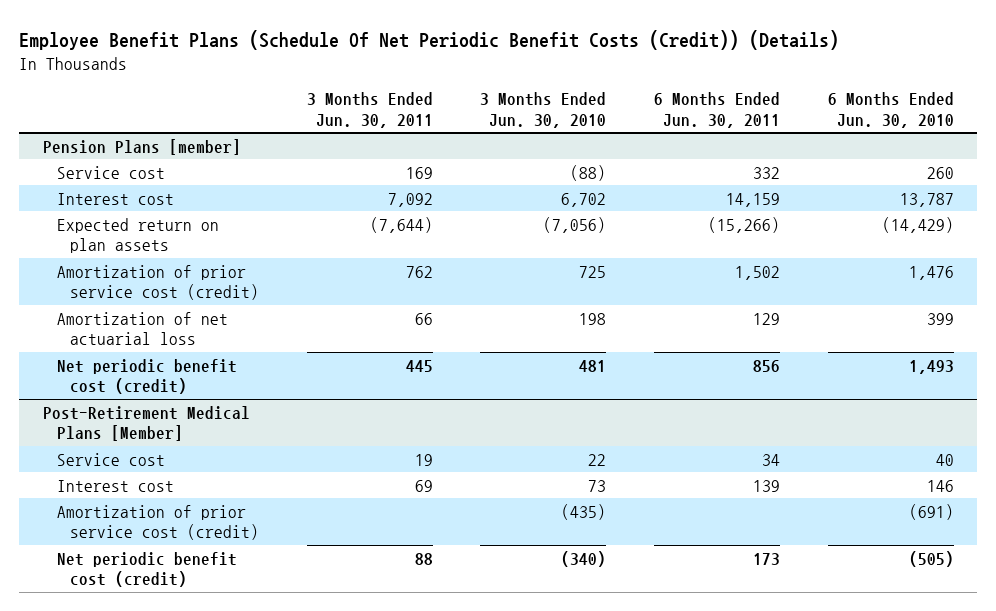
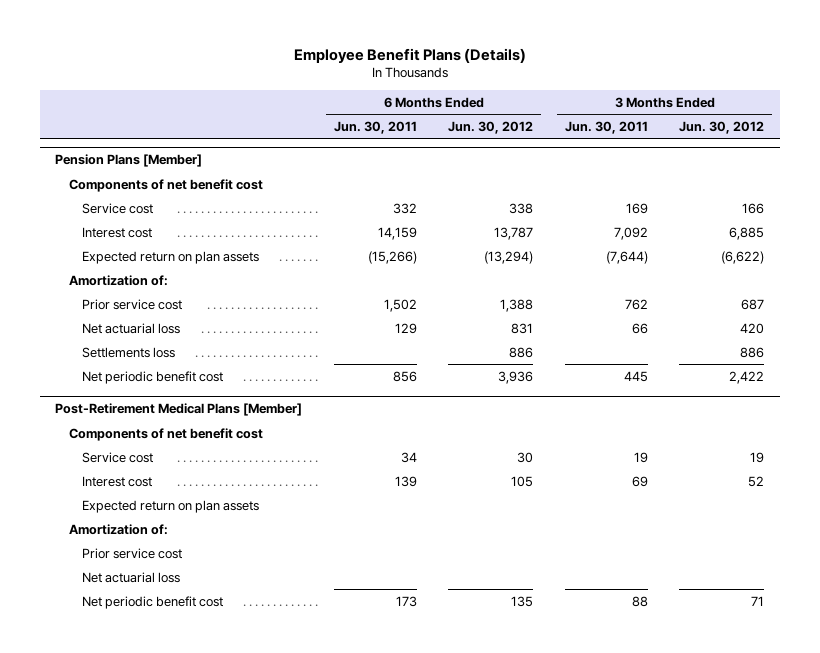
[18,29,839,50] Employee Benefit Plans (Schedule Of Net Periodic Benefit Costs (Credit)) (Details) -> [293,47,526,63] Employee Benefit Plans (Details)
[480,92,607,128] 3 Months Ended Jun. 30, 2010 -> none
[827,92,954,128] 6 Months Ended Jun. 30, 2010 -> none
none -> [448,120,534,134] Jun. 30, 2012
none -> [679,120,765,134] Jun. 30, 2012
[42,138,241,155] Pension Plans [member] -> [55,154,203,168] Pension Plans [Member]
none -> [68,178,263,192] Components of net benefit cost
none -> [68,274,168,286] Amortization of:
[56,264,260,300] Amortization of prior service cost (credit) -> [82,298,183,310] Prior service cost
[56,311,228,345] Amortization of net actuarial loss -> [82,322,181,334] Net actuarial loss
none -> [82,346,176,358] Settlements loss
[56,358,237,394] Net periodic benefit cost (credit) -> [82,370,224,384] Net periodic benefit cost
none -> [68,427,263,441] Components of net benefit cost
none -> [82,499,260,513] Expected return on plan assets
none -> [68,523,168,535] Amortization of:
[56,504,260,540] Amortization of prior service cost (credit) -> [82,547,183,559] Prior service cost
none -> [82,571,181,583] Net actuarial loss
[56,551,237,587] Net periodic benefit cost (credit) -> [82,595,224,609] Net periodic benefit cost

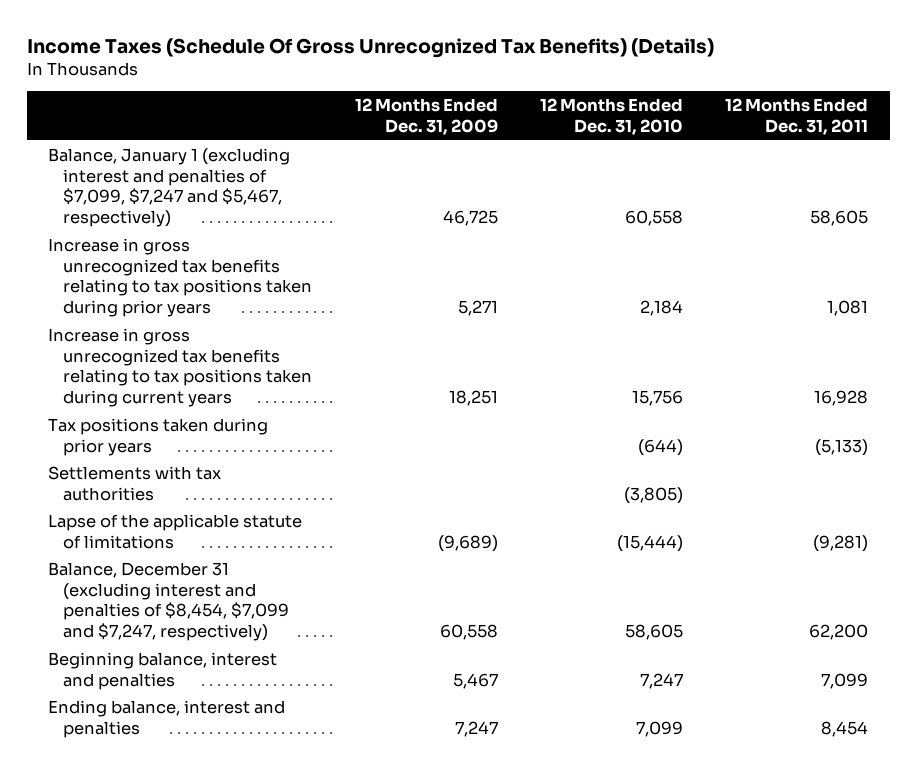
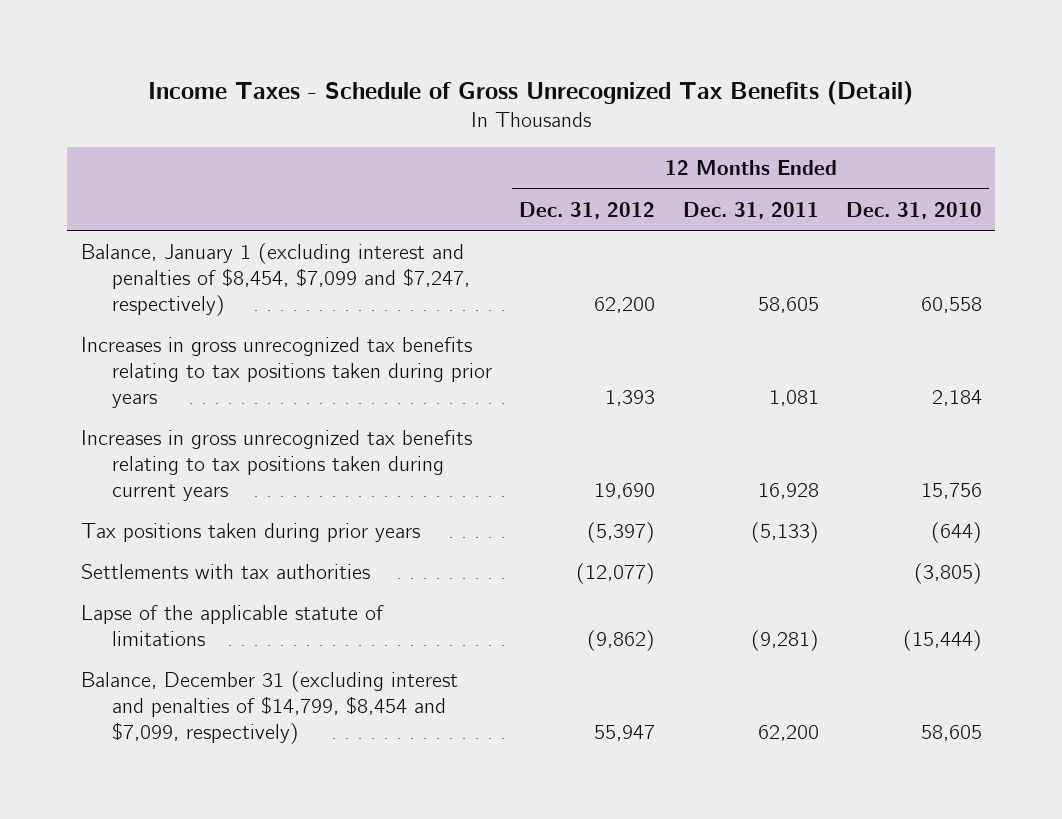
[27,37,715,58] Income Taxes (Schedule Of Gross Unrecognized Tax Benefits) (Details) -> [148,81,914,106] Income Taxes - Schedule of Gross Unrecognized Tax Benefits (Detail)
[354,98,498,135] 12 Months Ended Dec. 31, 2009 -> none
none -> [519,201,656,219] Dec. 31, 2012
[48,147,291,227] Balance, January 1 (excluding interest and penalties of $7,099, $7,247 and $5,467, respectively) -> [80,242,471,316] Balance, January 1 (excluding interest and penalties of $8,454, $7,099 and $7,247, respectively)
[48,237,313,317] Increase in gross unrecognized tax benefits relating to tax positions taken during prior years -> [80,336,493,408] Increases in gross unrecognized tax benefits relating to tax positions taken during prior years
[48,327,313,407] Increase in gross unrecognized tax benefits relating to tax positions taken during current years -> [80,429,472,501] Increases in gross unrecognized tax benefits relating to tax positions taken during current years
[48,651,278,690] Beginning balance, interest and penalties -> none
[48,699,286,738] Ending balance, interest and penalties -> none
[48,561,290,641] Balance, December 31 (excluding interest and penalties of $8,454, $7,099 and $7,247, respectively) -> [80,670,458,744] Balance, December 31 (excluding interest and penalties of $14,799, $8,454 and $7,099, respectively)

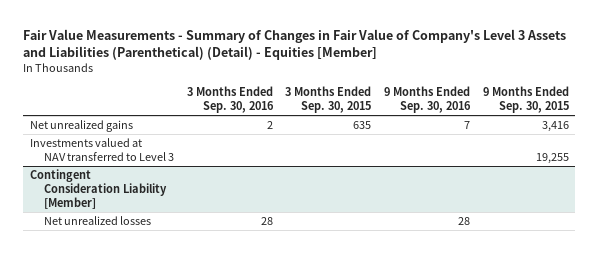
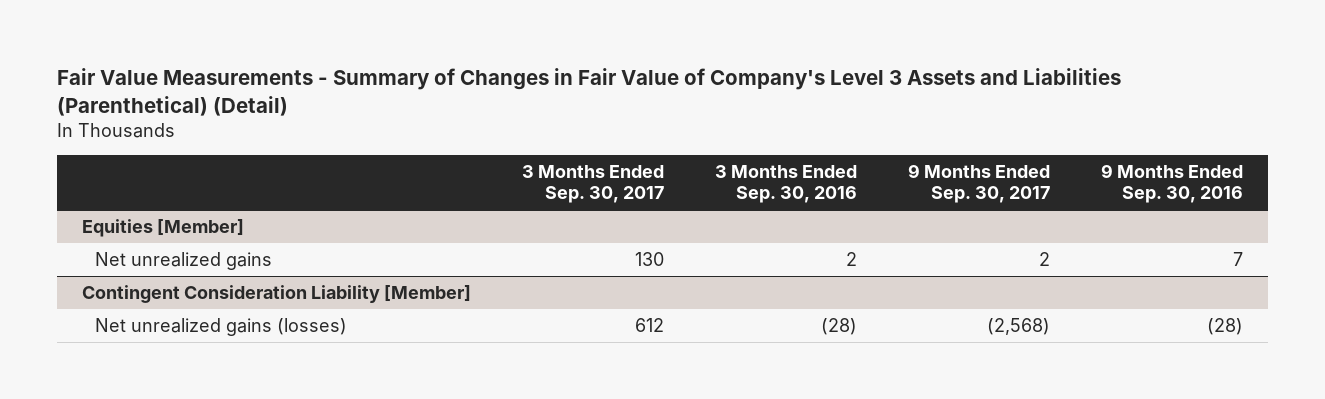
[23,29,567,61] Fair Value Measurements - Summary of Changes in Fair Value of Company's Level 3 Assets and Liabilities (Parenthetical) (Detail) - Equities [Member] -> [56,67,1121,116] Fair Value Measurements - Summary of Changes in Fair Value of Company's Level 3 Assets and Liabilities (Parenthetical) (Detail)
[285,86,372,114] 3 Months Ended Sep. 30, 2015 -> none
[482,86,569,114] 9 Months Ended Sep. 30, 2015 -> none
none -> [522,165,665,204] 3 Months Ended Sep. 30, 2017
none -> [907,164,1050,204] 9 Months Ended Sep. 30, 2017
none -> [82,219,245,238] Equities [Member]
[29,137,175,161] Investments valued at NAV transferred to Level 3 -> none
[44,215,152,225] Net unrealized losses -> [95,318,348,337] Net unrealized gains (losses)
[260,216,273,225] 28 -> [821,318,858,336] (28)
[458,216,471,225] 28 -> [1206,318,1243,336] (28)

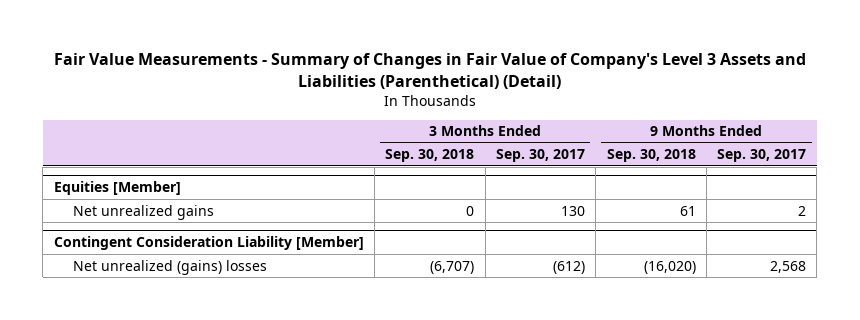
[715,165,858,204] 3 Months Ended Sep. 30, 2016 -> none
[1100,164,1243,204] 9 Months Ended Sep. 30, 2016 -> none
none -> [385,149,475,163] Sep. 30, 2018
none -> [606,149,696,163] Sep. 30, 2018
[95,318,348,337] Net unrealized gains (losses) -> [72,259,267,275] Net unrealized (gains) losses
[635,318,665,333] 612 -> [552,260,585,274] (612)
[986,318,1050,336] (2,568) -> [770,260,807,273] 2,568

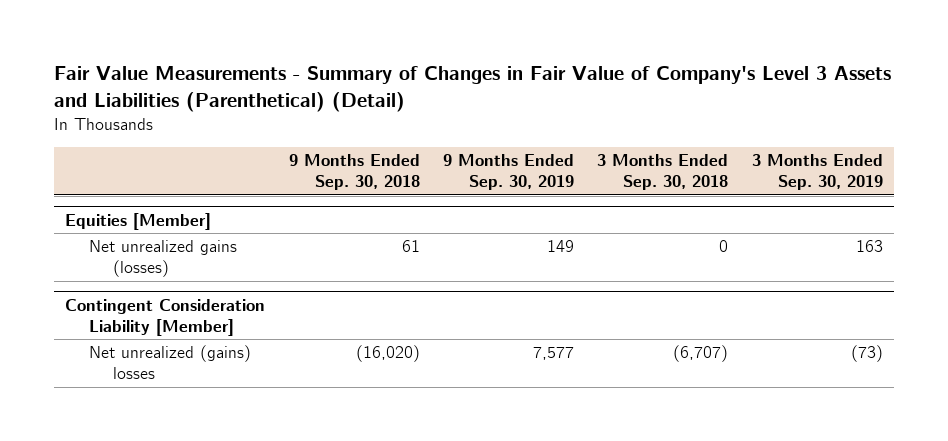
[495,149,585,163] Sep. 30, 2017 -> none
[717,149,807,163] Sep. 30, 2017 -> none
none -> [442,154,574,191] 9 Months Ended Sep. 30, 2019
none -> [751,154,883,191] 3 Months Ended Sep. 30, 2019
[72,204,214,220] Net unrealized gains -> [89,240,238,278] Net unrealized gains (losses)

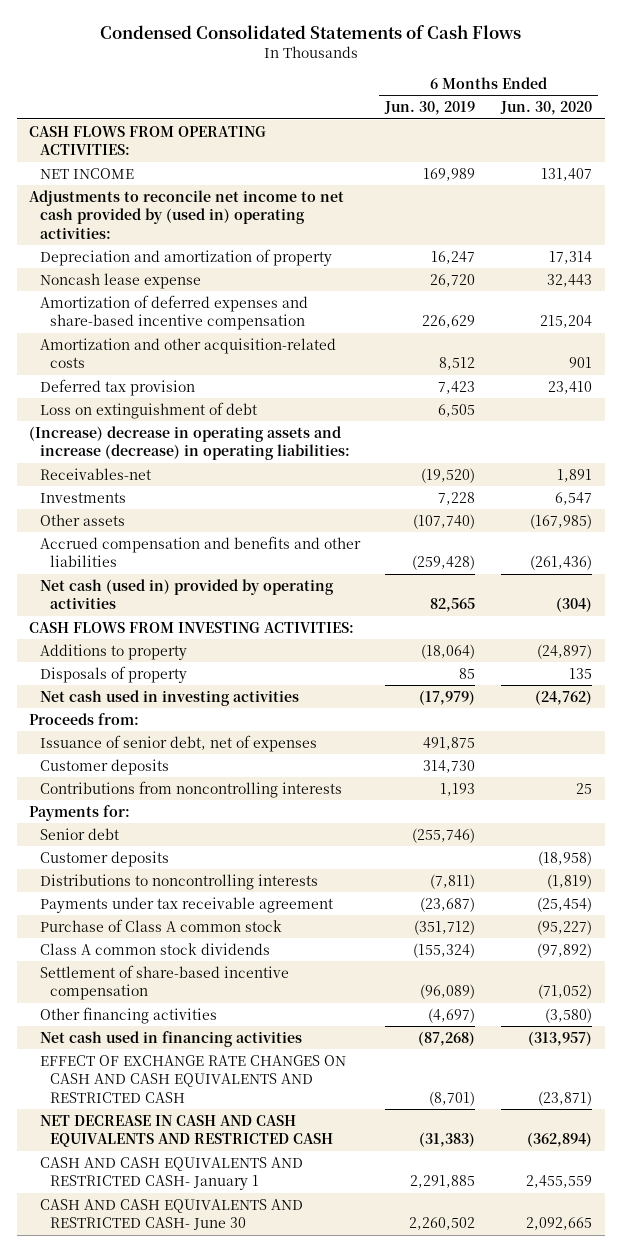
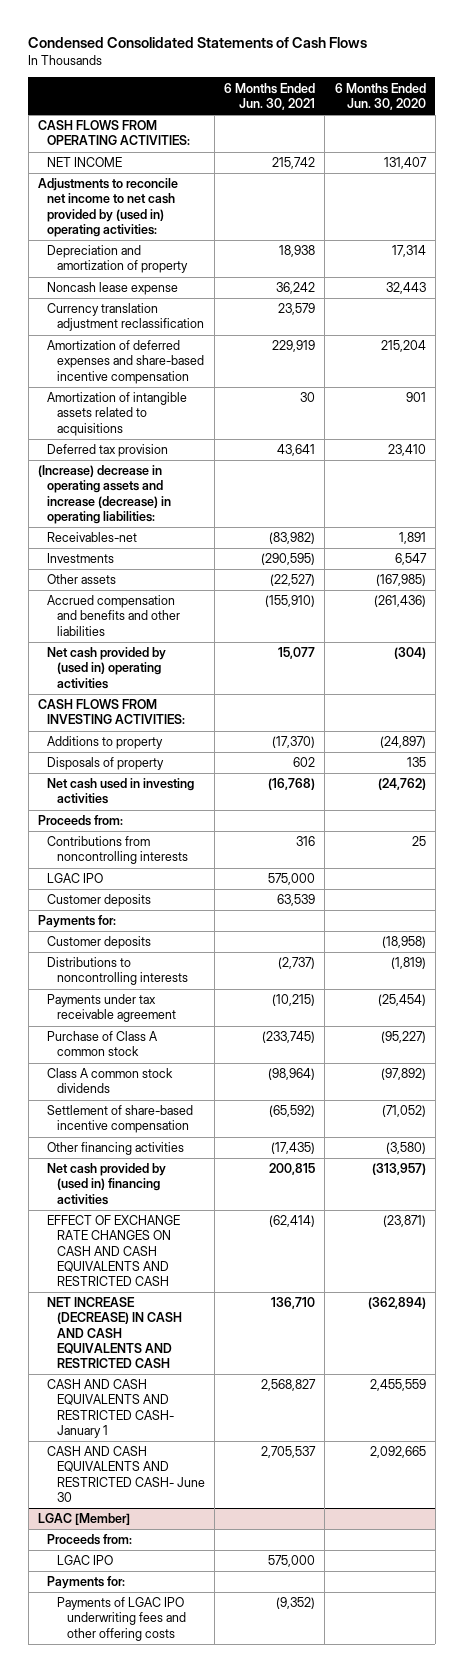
[384,101,476,116] Jun. 30, 2019 -> none
none -> [224,82,316,110] 6 Months Ended Jun. 30, 2021
none -> [47,303,205,332] Currency translation adjustment reclassification
[39,337,336,369] Amortization and other acquisition-related costs -> none
none -> [47,392,188,436] Amortization of intangible assets related to acquisitions
[39,401,257,419] Loss on extinguishment of debt -> none
[39,578,334,610] Net cash (used in) provided by operating activities -> [47,647,167,689] Net cash provided by (used in) operating activities
[39,734,317,752] Issuance of senior debt, net of expenses -> none
none -> [47,873,104,884] LGAC IPO
[39,758,169,775] Customer deposits -> [47,894,152,908] Customer deposits
[39,827,119,840] Senior debt -> none
[39,1030,302,1047] Net cash used in financing activities -> [47,1163,167,1205] Net cash provided by (used in) financing activities
[39,1114,334,1148] NET DECREASE IN CASH AND CASH EQUIVALENTS AND RESTRICTED CASH -> [47,1297,183,1368] NET INCREASE (DECREASE) IN CASH AND CASH EQUIVALENTS AND RESTRICTED CASH
none -> [37,1513,130,1526] LGAC [Member]
none -> [47,1534,133,1546] Proceeds from:
none -> [57,1555,114,1566] LGAC IPO
none -> [47,1576,126,1590] Payments for:
none -> [57,1597,186,1641] Payments of LGAC IPO underwriting fees and other offering costs

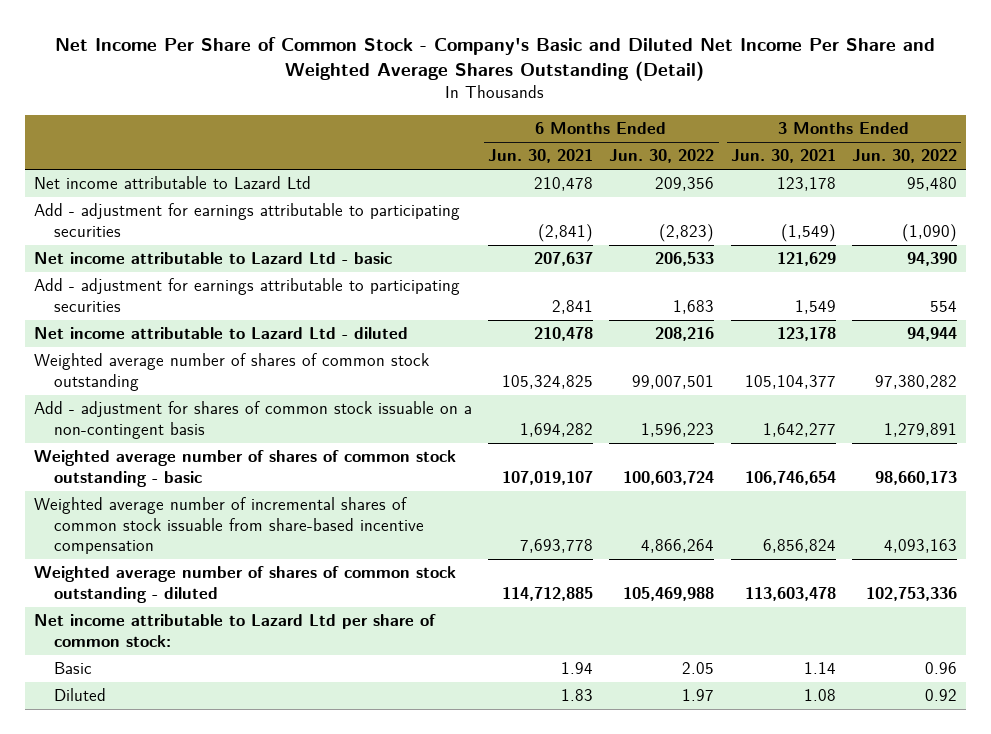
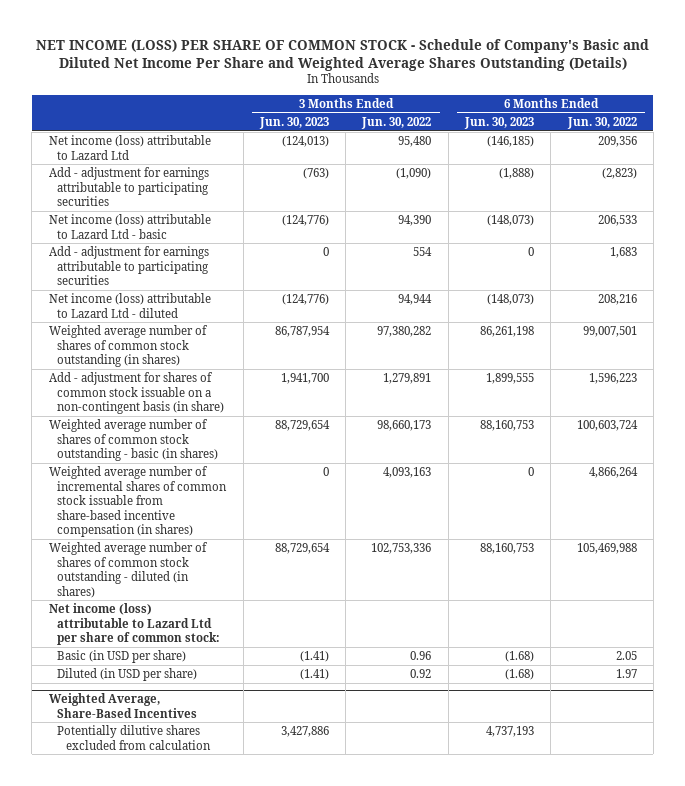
[55,36,936,82] Net Income Per Share of Common Stock - Company's Basic and Diluted Net Income Per Share and Weighted Average Shares Outstanding (Detail) -> [35,38,649,71] NET INCOME (LOSS) PER SHARE OF COMMON STOCK - Schedule of Company's Basic and Diluted Net Income Per Share and Weighted Average Shares Outstanding (Details)
[488,149,594,164] Jun. 30, 2021 -> none
[730,149,836,164] Jun. 30, 2021 -> none
none -> [258,116,329,129] Jun. 30, 2023
none -> [464,116,535,129] Jun. 30, 2023
[33,176,311,190] Net income attributable to Lazard Ltd -> [48,135,211,160] Net income (loss) attributable to Lazard Ltd
[33,252,392,265] Net income attributable to Lazard Ltd - basic -> [48,214,211,239] Net income (loss) attributable to Lazard Ltd - basic
[33,327,408,340] Net income attributable to Lazard Ltd - diluted -> [48,293,211,318] Net income (loss) attributable to Lazard Ltd - diluted
[33,353,429,391] Weighted average number of shares of common stock outstanding -> [48,325,208,368] Weighted average number of shares of common stock outstanding (in shares)
[33,401,472,439] Add - adjustment for shares of common stock issuable on a non-contingent basis -> [48,372,225,415] Add - adjustment for shares of common stock issuable on a non-contingent basis (in share)
[33,450,456,487] Weighted average number of shares of common stock outstanding - basic -> [48,419,219,462] Weighted average number of shares of common stock outstanding - basic (in shares)
[33,497,424,554] Weighted average number of incremental shares of common stock issuable from share-based incentive compensation -> [48,466,228,538] Weighted average number of incremental shares of common stock issuable from share-based incentive compensation (in shares)
[33,566,456,603] Weighted average number of shares of common stock outstanding - diluted -> [48,542,208,598] Weighted average number of shares of common stock outstanding - diluted (in shares)
[33,614,436,647] Net income attributable to Lazard Ltd per share of common stock: -> [48,603,221,646] Net income (loss) attributable to Lazard Ltd per share of common stock:
[53,662,92,675] Basic -> [57,650,187,664] Basic (in USD per share)
[53,688,106,702] Diluted -> [57,668,198,682] Diluted (in USD per share)
none -> [48,693,198,718] Weighted Average, Share-Based Incentives
none -> [57,725,212,750] Potentially dilutive shares excluded from calculation

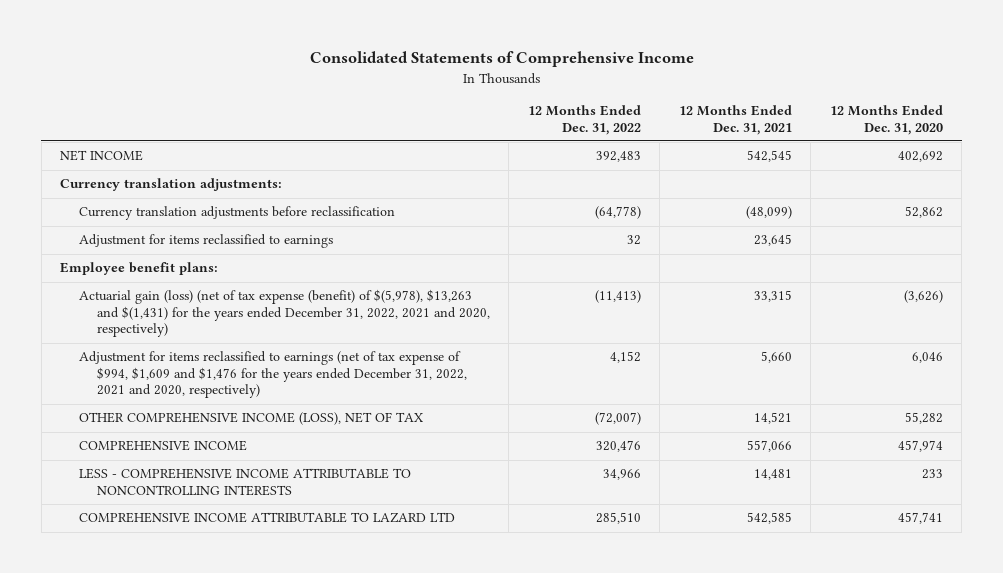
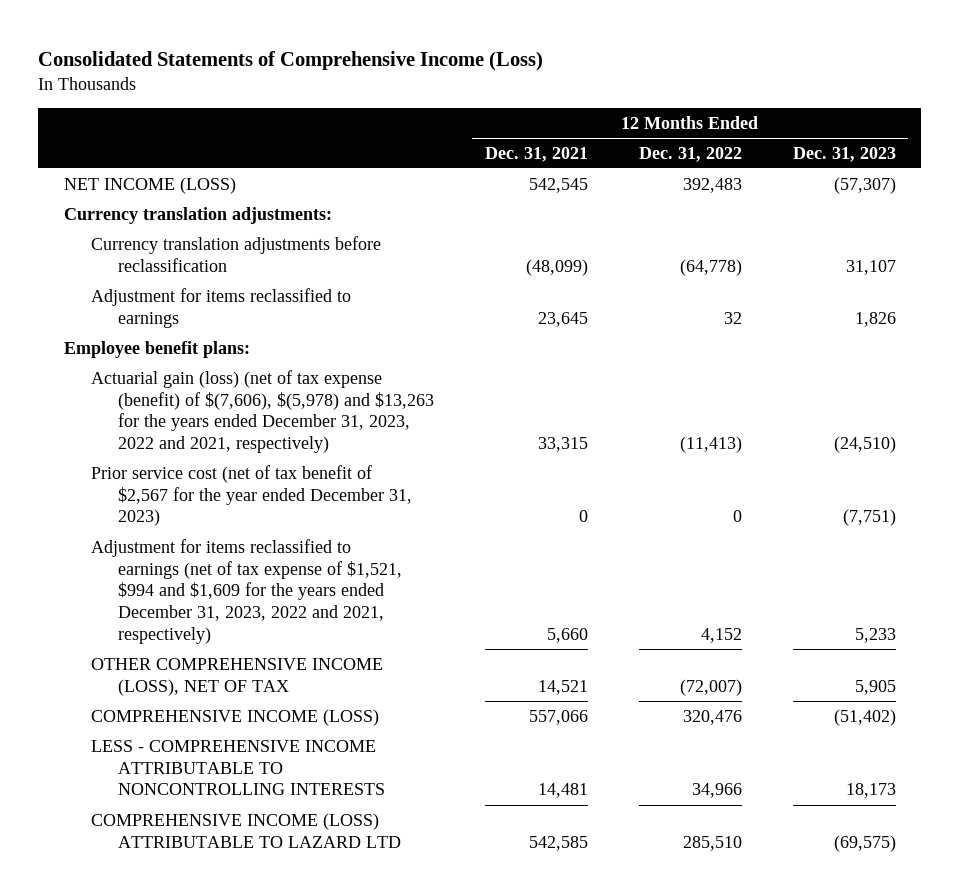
[309,51,694,68] Consolidated Statements of Comprehensive Income -> [38,51,544,72] Consolidated Statements of Comprehensive Income (Loss)
[829,105,943,135] 12 Months Ended Dec. 31, 2020 -> none
none -> [792,146,896,162] Dec. 31, 2023
[60,150,144,162] NET INCOME -> [63,176,236,194] NET INCOME (LOSS)
[78,289,490,338] Actuarial gain (loss) (net of tax expense (benefit) of $(5,978), $13,263 and $(1,431) for the years ended December 31, 2022, 2021 and 2020, respectively) -> [90,369,435,454] Actuarial gain (loss) (net of tax expense (benefit) of $(7,606), $(5,978) and $13,263 for the years ended December 31, 2023, 2022 and 2021, respectively)
none -> [90,464,413,527] Prior service cost (net of tax benefit of $2,567 for the year ended December 31, 2023)
[78,351,467,399] Adjustment for items reclassified to earnings (net of tax expense of $994, $1,609 and $1,476 for the years ended December 31, 2022, 2021 and 2020, respectively) -> [90,538,403,645] Adjustment for items reclassified to earnings (net of tax expense of $1,521, $994 and $1,609 for the years ended December 31, 2023, 2022 and 2021, respectively)
[78,440,247,452] COMPREHENSIVE INCOME -> [90,708,379,726] COMPREHENSIVE INCOME (LOSS)
[78,512,455,524] COMPREHENSIVE INCOME ATTRIBUTABLE TO LAZARD LTD -> [90,812,402,848] COMPREHENSIVE INCOME (LOSS) ATTRIBUTABLE TO LAZARD LTD

